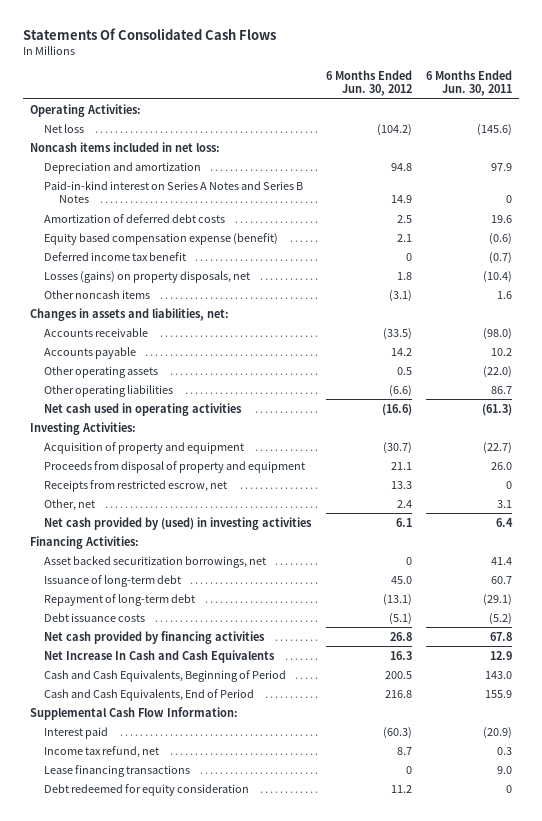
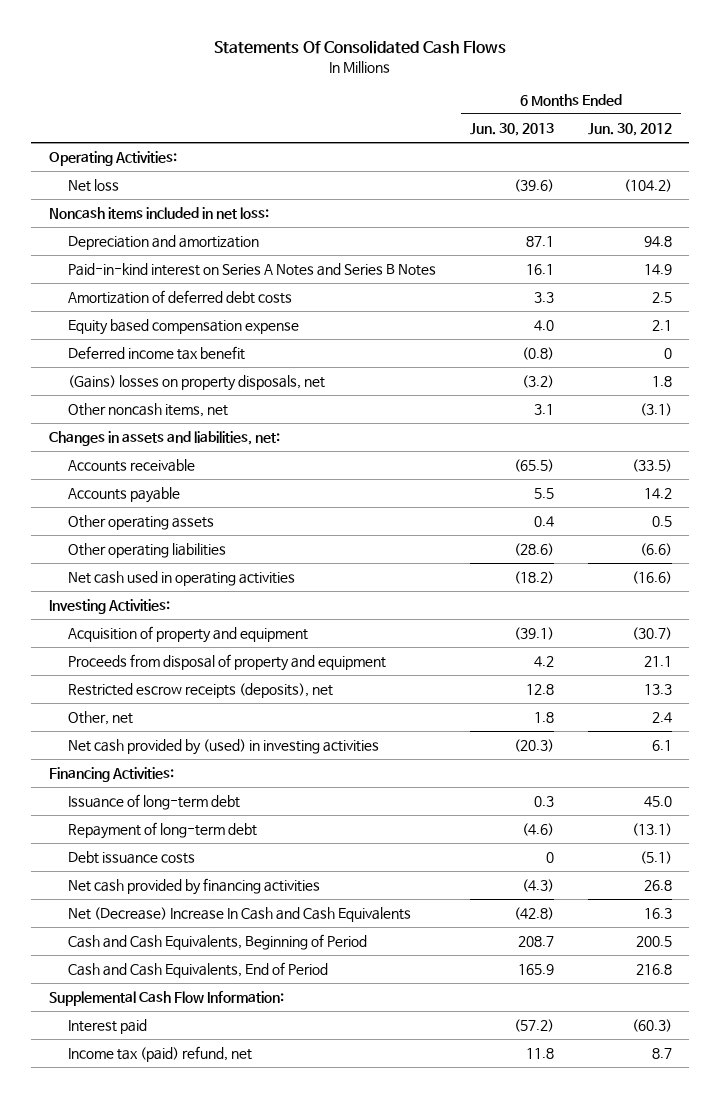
[425,69,512,97] 6 Months Ended Jun. 30, 2011 -> none
none -> [469,123,554,137] Jun. 30, 2013
[44,232,279,245] Equity based compensation expense (benefit) -> [67,319,299,336] Equity based compensation expense
[44,270,251,283] Losses (gains) on property disposals, net -> [67,375,325,392] (Gains) losses on property disposals, net
[44,289,151,299] Other noncash items -> [67,403,228,418] Other noncash items, net
[44,479,228,492] Receipts from restricted escrow, net -> [67,683,333,699] Restricted escrow receipts (deposits), net
[44,555,267,568] Asset backed securitization borrowings, net -> none
[44,649,276,663] Net Increase In Cash and Cash Equivalents -> [67,907,411,923] Net (Decrease) Increase In Cash and Cash Equivalents
[44,764,191,777] Lease financing transactions -> none
[44,783,250,796] Debt redeemed for equity consideration -> none
[44,745,160,758] Income tax refund, net -> [67,1046,252,1063] Income tax (paid) refund, net

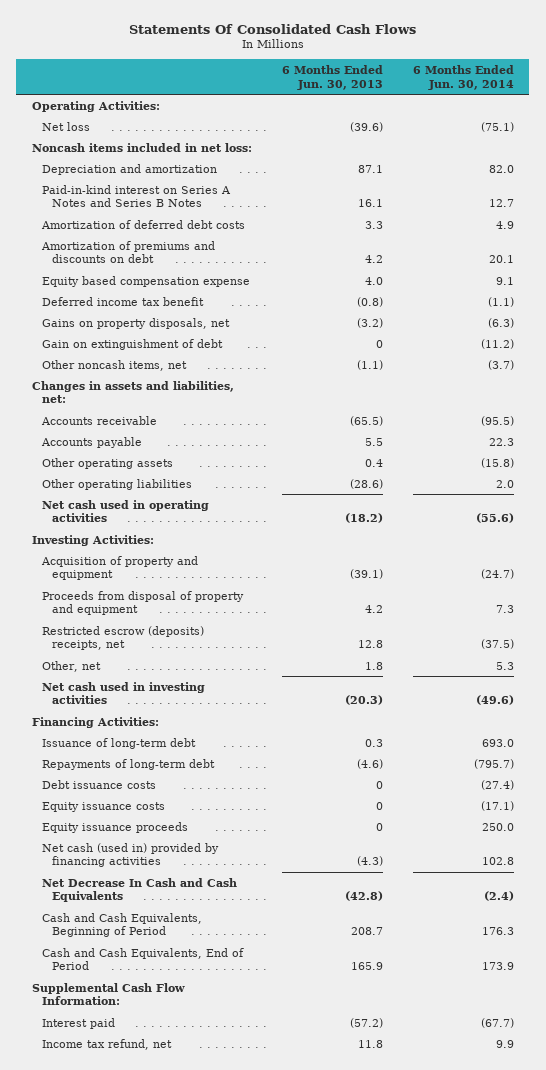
[588,123,673,137] Jun. 30, 2012 -> none
none -> [413,65,515,90] 6 Months Ended Jun. 30, 2014
none -> [40,240,215,264] Amortization of premiums and discounts on debt
[67,375,325,392] (Gains) losses on property disposals, net -> [41,317,230,329] Gains on property disposals, net
none -> [41,338,223,350] Gain on extinguishment of debt
[533,404,554,416] 3.1 -> [356,359,383,370] (1.1)
[67,683,333,699] Restricted escrow receipts (deposits), net -> [41,625,204,651] Restricted escrow (deposits) receipts, net
[67,739,379,756] Net cash provided by (used) in investing activities -> [41,681,205,705] Net cash used in investing activities
[67,822,257,840] Repayment of long-term debt -> [41,758,215,770] Repayments of long-term debt
none -> [41,801,165,812] Equity issuance costs
none -> [41,821,188,833] Equity issuance proceeds
[67,878,320,896] Net cash provided by financing activities -> [41,842,219,868] Net cash (used in) provided by financing activities
[67,907,411,923] Net (Decrease) Increase In Cash and Cash Equivalents -> [41,877,237,903] Net Decrease In Cash and Cash Equivalents
[67,1046,252,1063] Income tax (paid) refund, net -> [41,1038,172,1050] Income tax refund, net

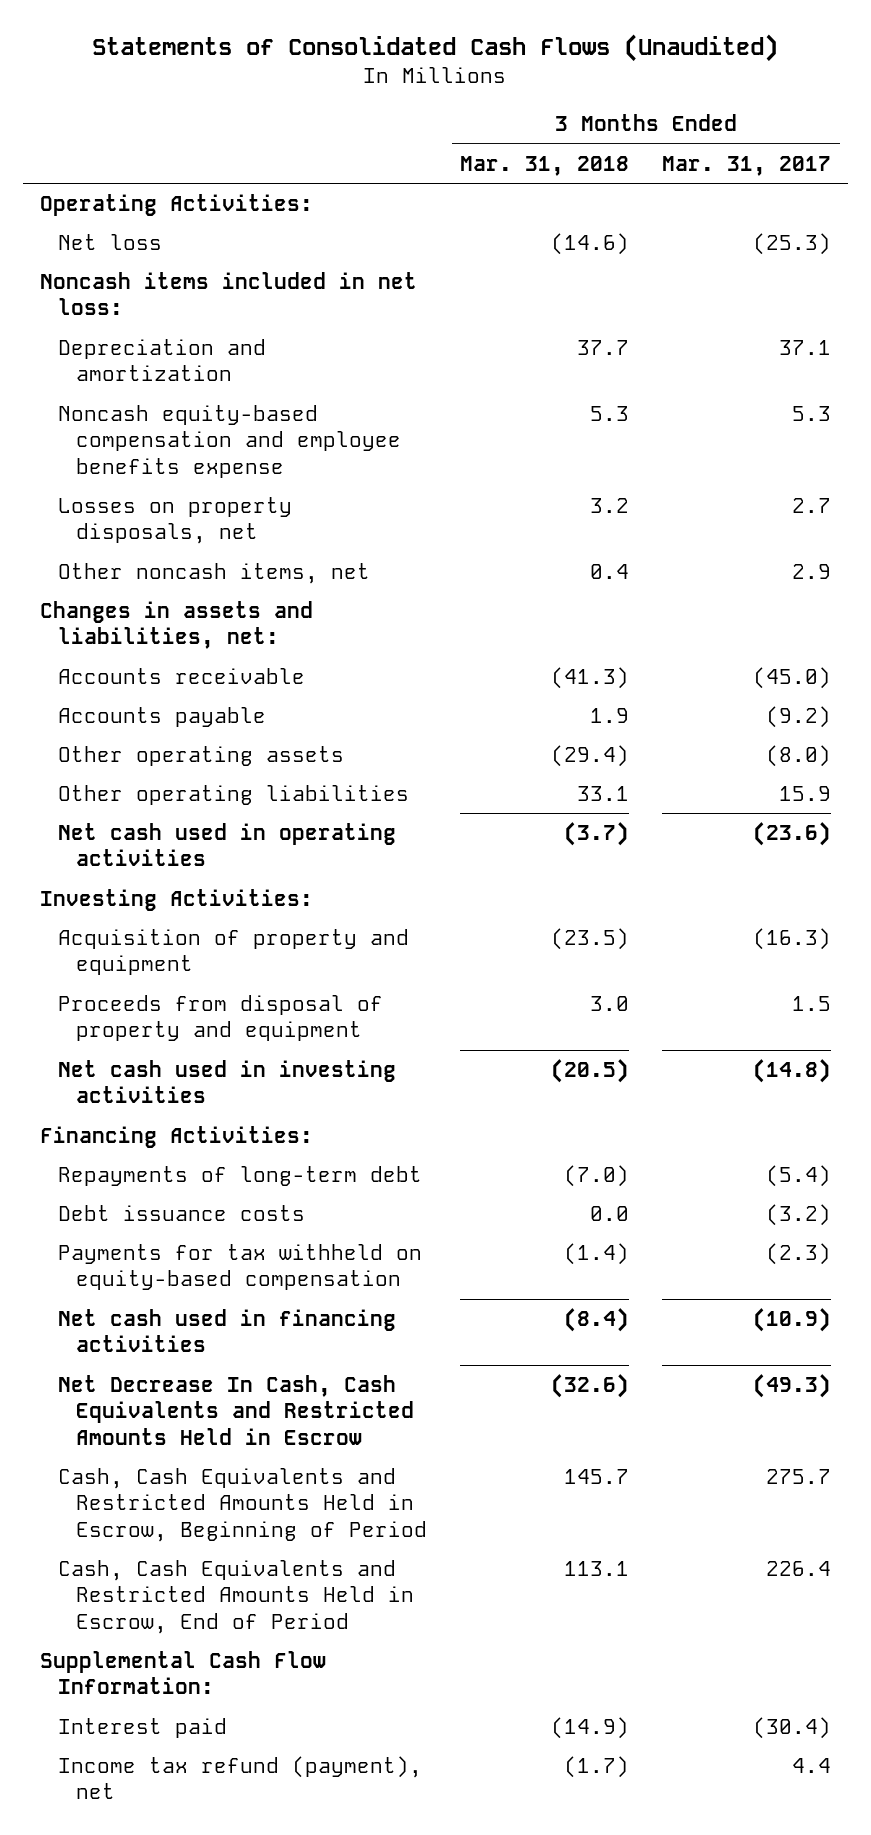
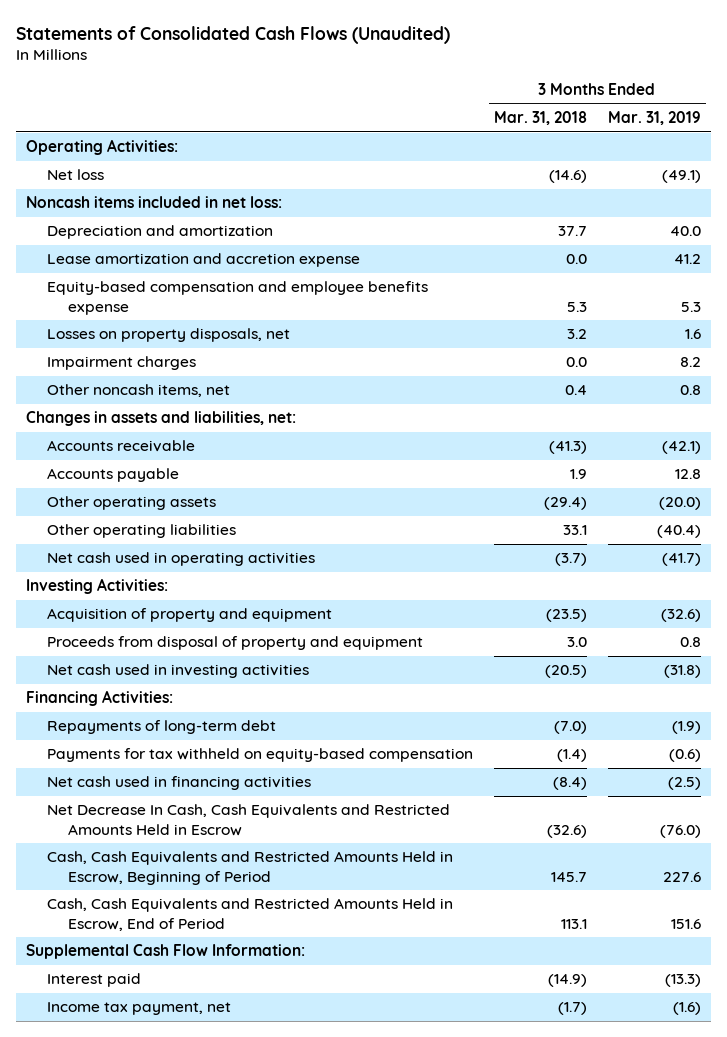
[662,155,832,176] Mar. 31, 2017 -> none
none -> [607,111,701,126] Mar. 31, 2019
none -> [47,253,361,268] Lease amortization and accretion expense
[57,405,402,478] Noncash equity-based compensation and employee benefits expense -> [47,281,429,315] Equity-based compensation and employee benefits expense
none -> [47,356,197,371] Impairment charges
[57,1205,305,1222] Debt issuance costs -> none
[57,1756,422,1800] Income tax refund (payment), net -> [47,1002,232,1016] Income tax payment, net

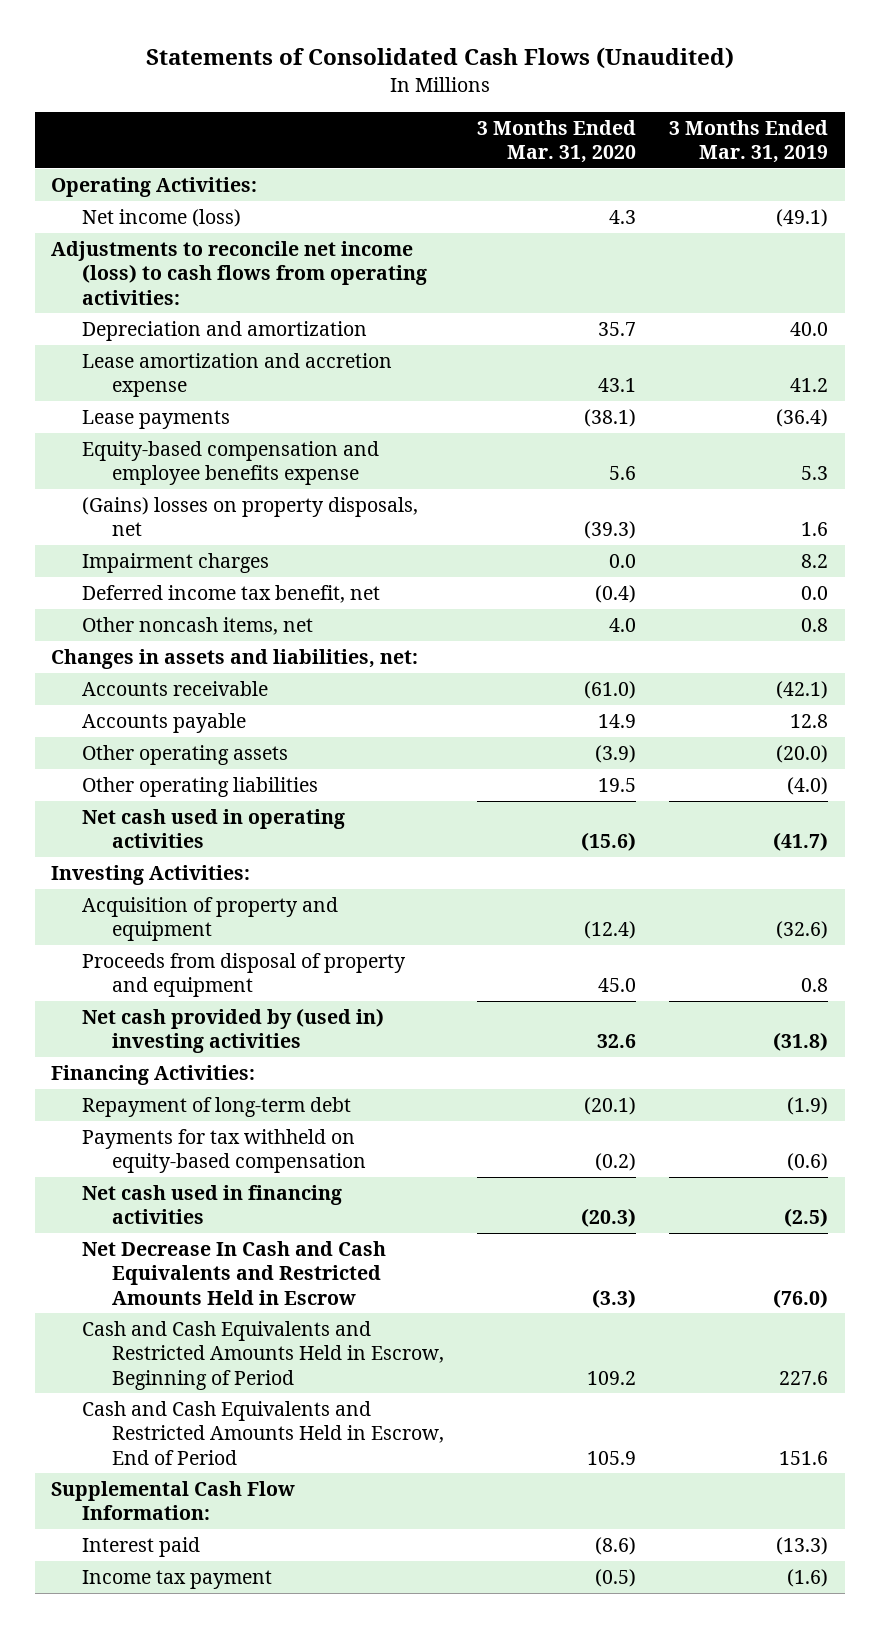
[493,111,587,126] Mar. 31, 2018 -> none
none -> [477,119,637,163] 3 Months Ended Mar. 31, 2020
[47,169,105,181] Net loss -> [81,208,241,227] Net income (loss)
[26,196,283,209] Noncash items included in net loss: -> [51,240,427,305] Adjustments to reconcile net income (loss) to cash flows from operating activities:
none -> [81,409,230,429] Lease payments
[47,328,291,343] Losses on property disposals, net -> [81,496,418,537] (Gains) losses on property disposals, net
none -> [81,584,380,603] Deferred income tax benefit, net
[656,525,701,539] (40.4) -> [787,776,829,795] (4.0)
[47,664,310,679] Net cash used in investing activities -> [81,1007,384,1054] Net cash provided by (used in) investing activities
[47,720,277,735] Repayments of long-term debt -> [81,1096,351,1117] Repayment of long-term debt
[47,804,451,836] Net Decrease In Cash, Cash Equivalents and Restricted Amounts Held in Escrow -> [81,1240,386,1305] Net Decrease In Cash and Cash Equivalents and Restricted Amounts Held in Escrow
[47,851,454,885] Cash, Cash Equivalents and Restricted Amounts Held in Escrow, Beginning of Period -> [81,1320,444,1390] Cash and Cash Equivalents and Restricted Amounts Held in Escrow, Beginning of Period
[47,898,454,931] Cash, Cash Equivalents and Restricted Amounts Held in Escrow, End of Period -> [81,1400,444,1465] Cash and Cash Equivalents and Restricted Amounts Held in Escrow, End of Period
[47,1002,232,1016] Income tax payment, net -> [81,1569,272,1589] Income tax payment

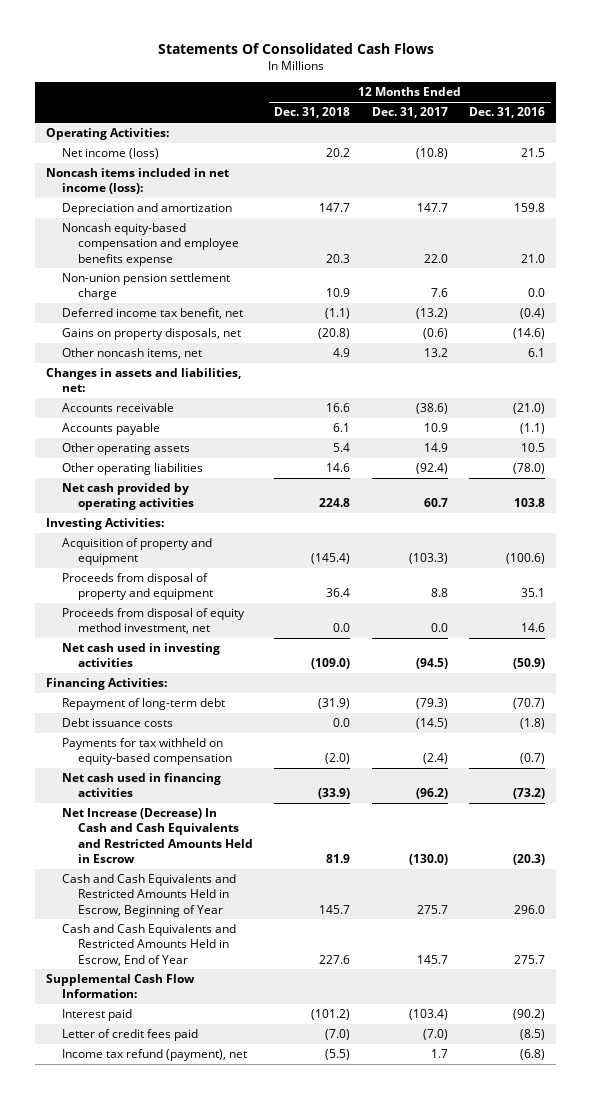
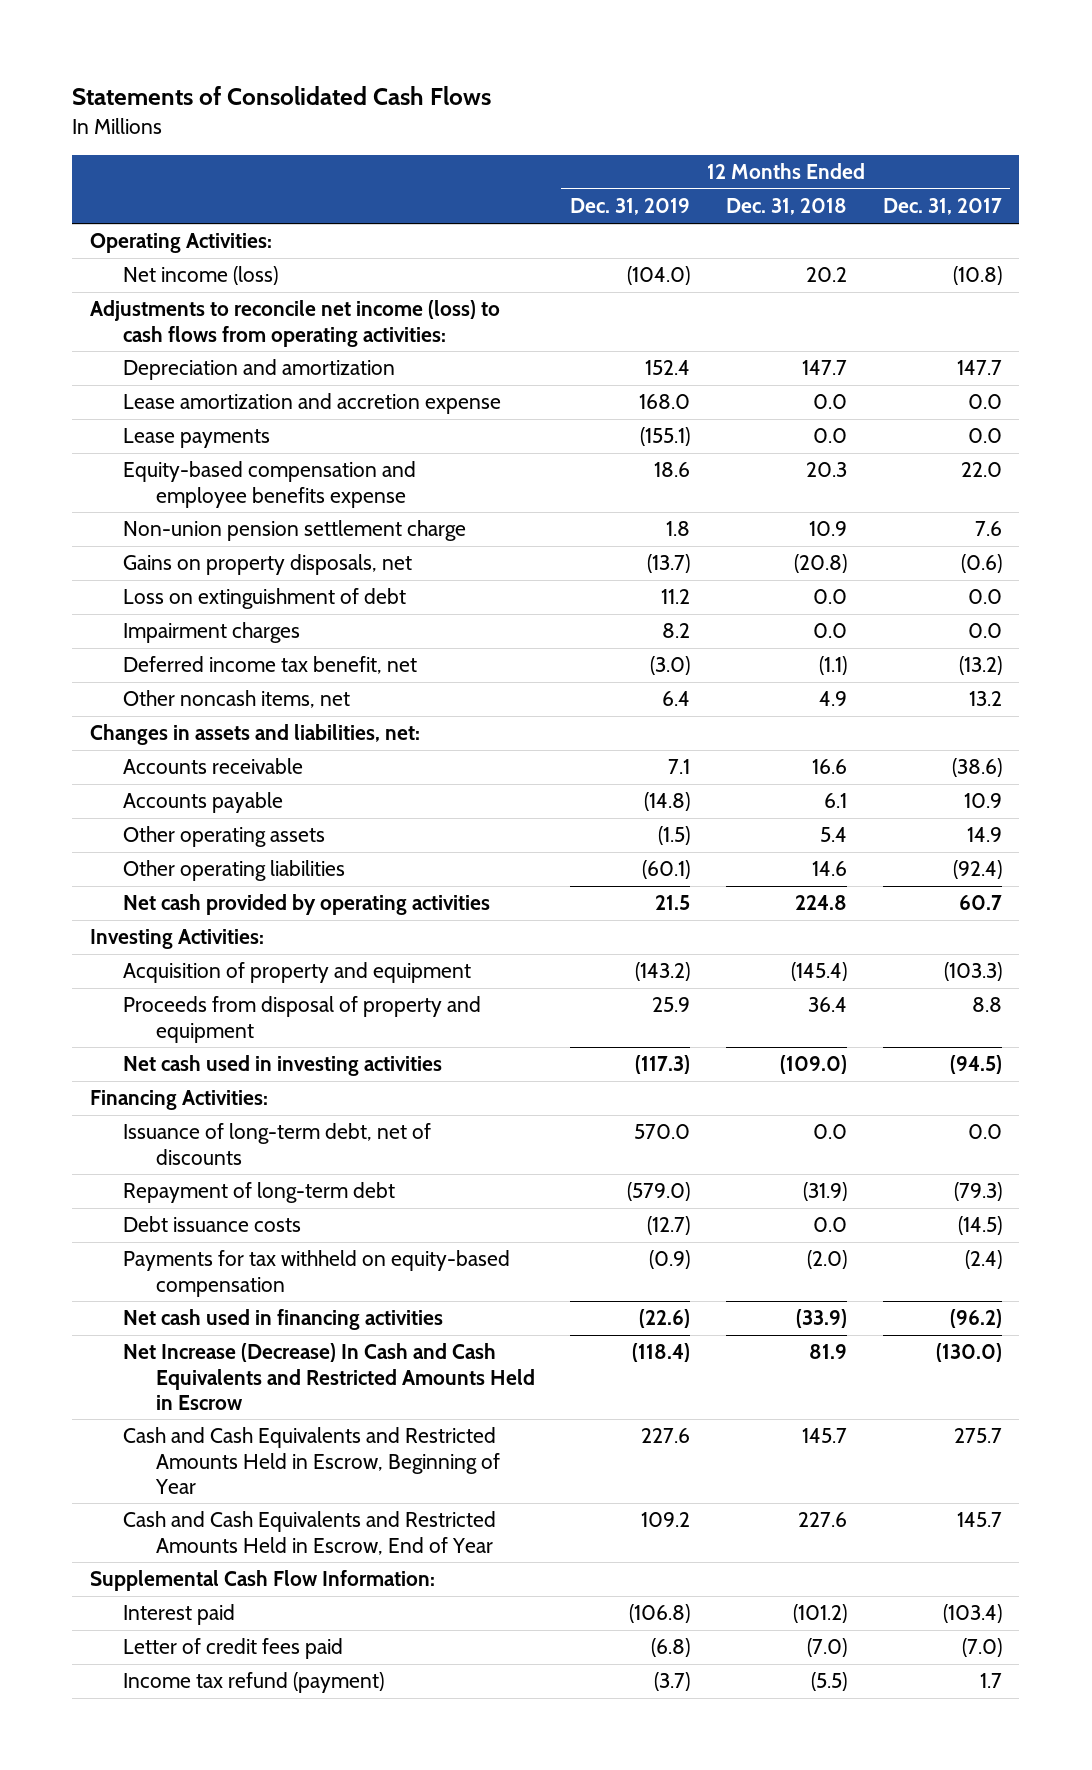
[157,42,434,54] Statements Of Consolidated Cash Flows -> [72,86,492,106] Statements of Consolidated Cash Flows
[469,107,546,119] Dec. 31, 2016 -> none
none -> [570,198,691,216] Dec. 31, 2019
[46,168,230,195] Noncash items included in net income (loss): -> [90,300,501,347] Adjustments to reconcile net income (loss) to cash flows from operating activities:
none -> [122,393,501,415] Lease amortization and accretion expense
none -> [122,428,270,449] Lease payments
[62,223,240,266] Noncash equity-based compensation and employee benefits expense -> [122,461,416,508] Equity-based compensation and employee benefits expense
none -> [122,588,406,610] Loss on extinguishment of debt
none -> [122,622,300,644] Impairment charges
[62,308,244,320] Deferred income tax benefit, net -> [122,656,417,675] Deferred income tax benefit, net
[62,608,246,635] Proceeds from disposal of equity method investment, net -> none
none -> [122,1123,431,1165] Issuance of long-term debt, net of discounts
[62,1049,248,1062] Income tax refund (payment), net -> [122,1672,384,1694] Income tax refund (payment)

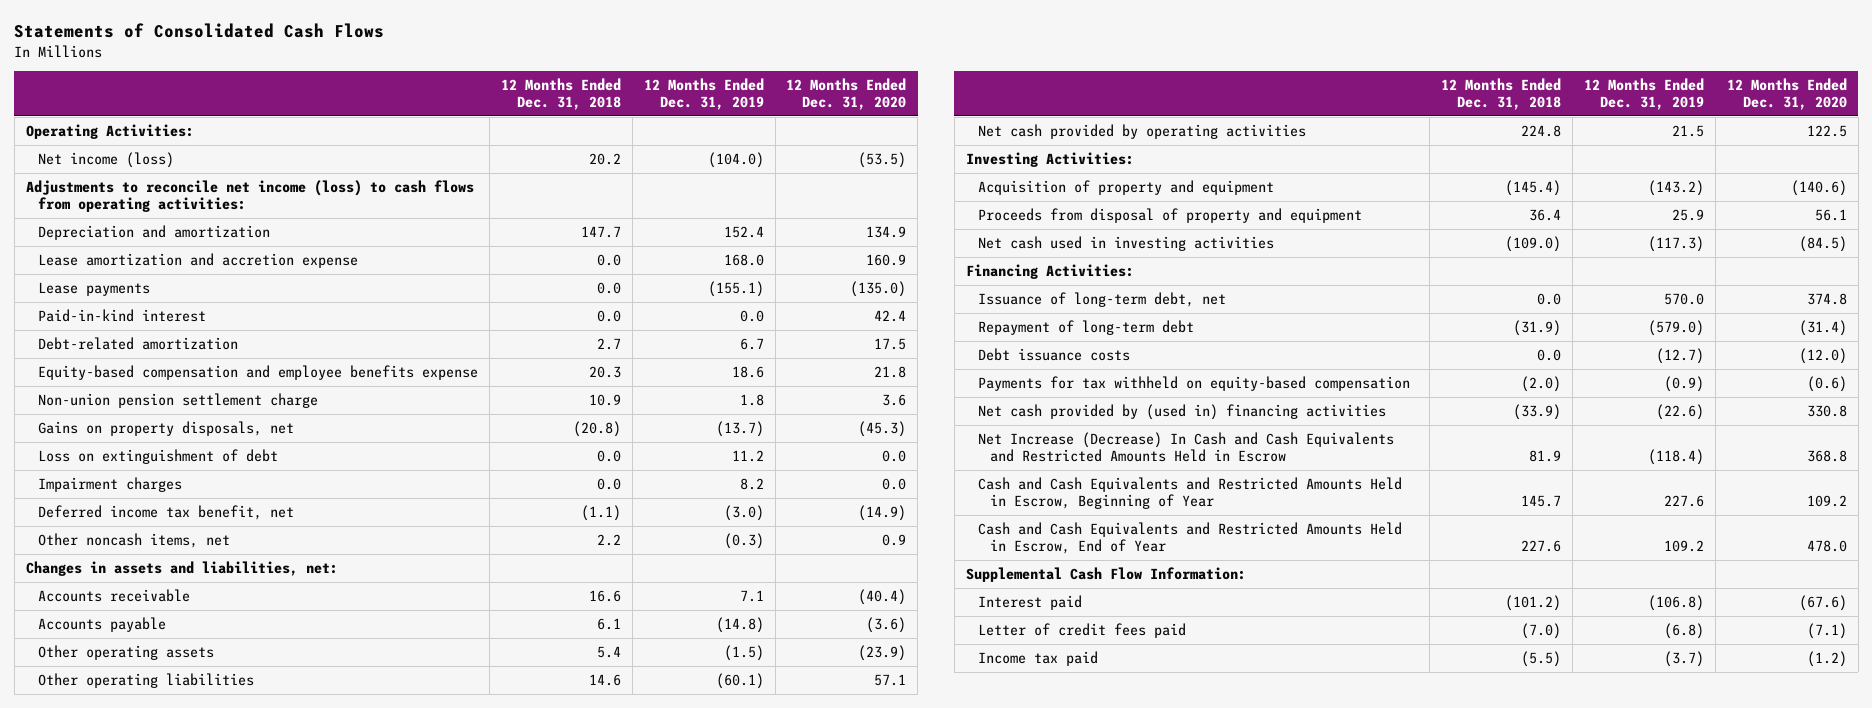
[882,198,1002,216] Dec. 31, 2017 -> none
none -> [786,78,907,111] 12 Months Ended Dec. 31, 2020
none -> [37,308,206,322] Paid-in-kind interest
none -> [37,336,238,350] Debt-related amortization
[662,691,691,707] 6.4 -> [723,532,764,549] (0.3)
[818,691,847,707] 4.9 -> [596,533,621,546] 2.2
[122,1123,431,1165] Issuance of long-term debt, net of discounts -> [977,291,1226,307] Issuance of long-term debt, net
[122,1309,443,1331] Net cash used in financing activities -> [977,403,1386,420] Net cash provided by (used in) financing activities
[122,1672,384,1694] Income tax refund (payment) -> [977,650,1098,666] Income tax paid

